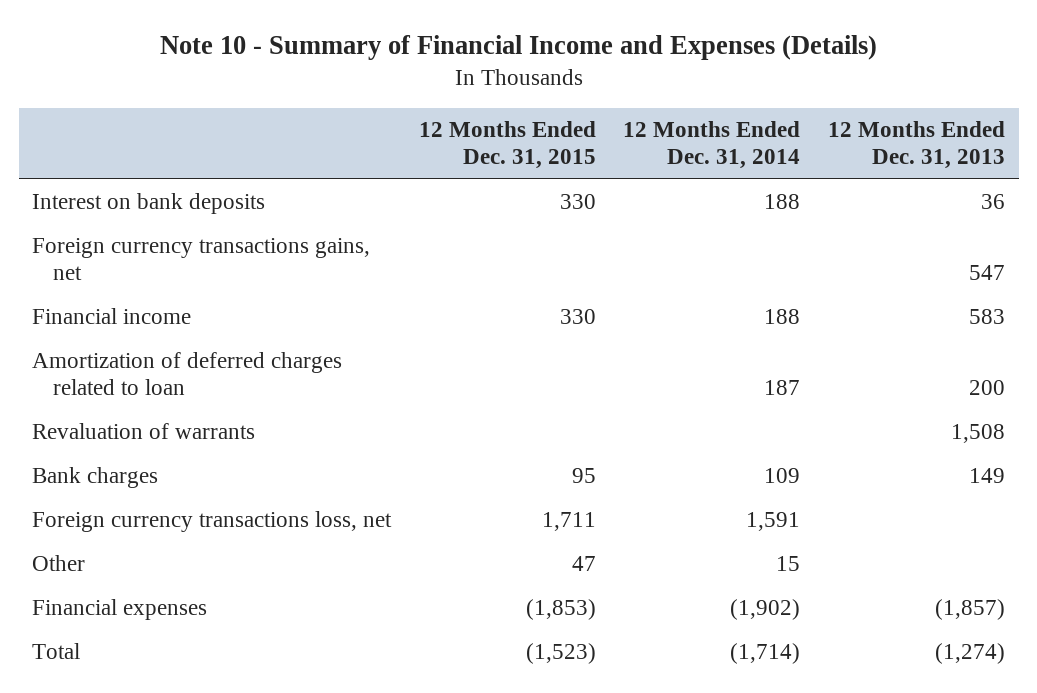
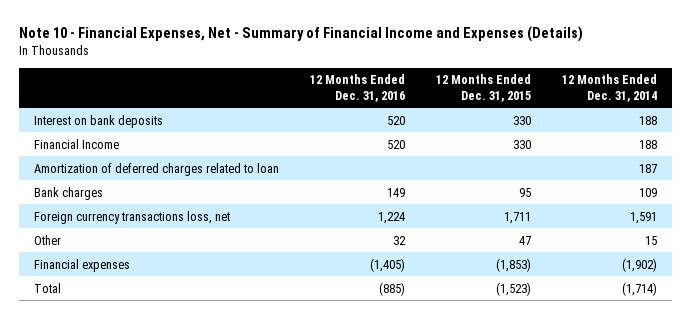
[159,35,877,61] Note 10 - Summary of Financial Income and Expenses (Details) -> [19,26,584,43] Note 10 - Financial Expenses, Net - Summary of Financial Income and Expenses (Details)
[828,121,1006,170] 12 Months Ended Dec. 31, 2013 -> none
none -> [310,74,406,102] 12 Months Ended Dec. 31, 2016
[32,238,371,281] Foreign currency transactions gains, net -> none
[32,308,192,325] Financial income -> [34,138,120,149] Financial Income
[32,423,256,440] Revaluation of warrants -> none

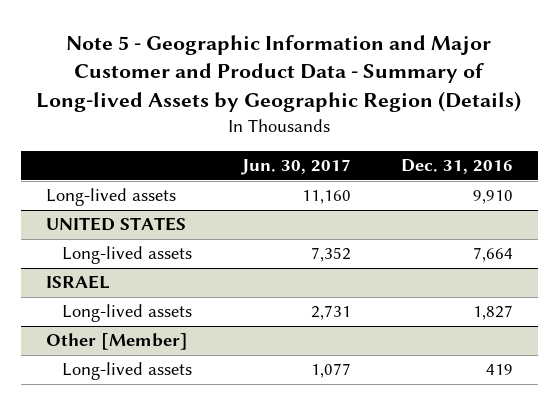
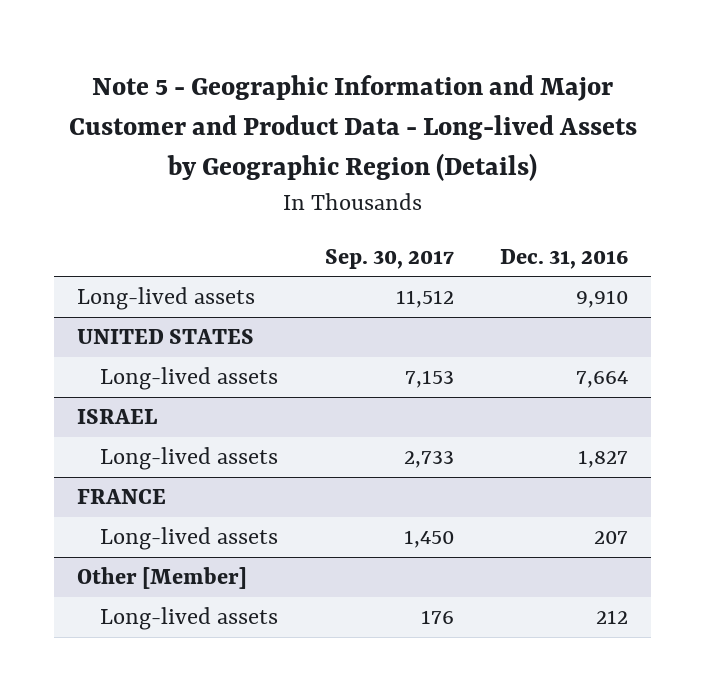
[36,34,522,113] Note 5 - Geographic Information and Major Customer and Product Data - Summary of Long-lived Assets by Geographic Region (Details) -> [68,74,637,182] Note 5 - Geographic Information and Major Customer and Product Data - Long-lived Assets by Geographic Region (Details)
[240,159,351,176] Jun. 30, 2017 -> none
none -> [324,248,454,269] Sep. 30, 2017
none -> [77,489,167,505] FRANCE
none -> [100,527,279,551] Long-lived assets
[485,364,513,376] 419 -> [595,610,628,625] 212

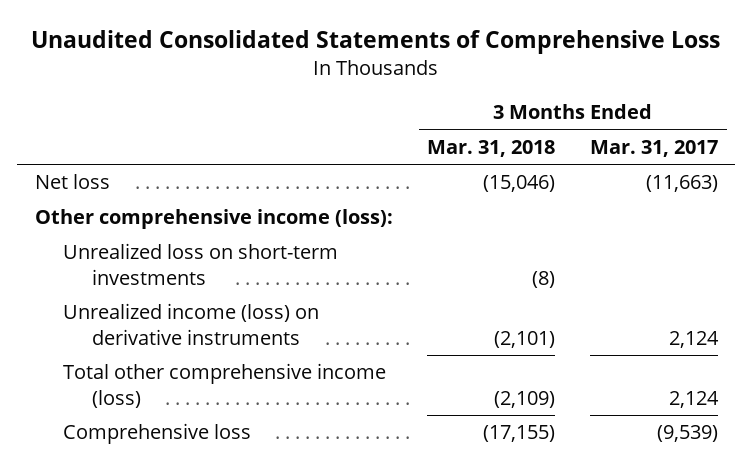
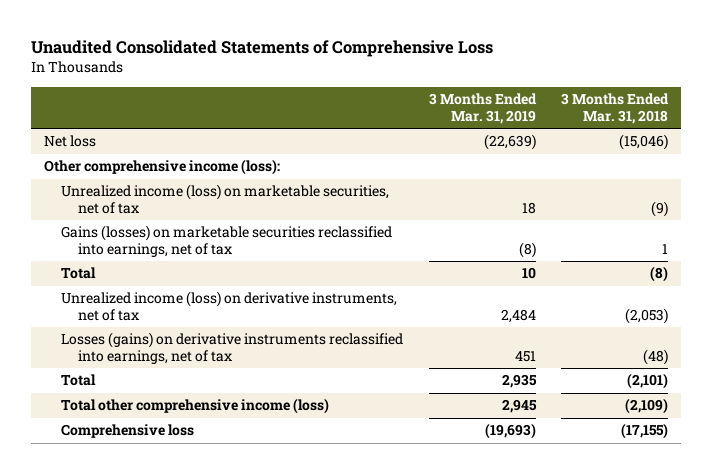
[590,139,719,157] Mar. 31, 2017 -> none
none -> [428,93,537,124] 3 Months Ended Mar. 31, 2019
[63,243,339,285] Unrealized loss on short-term investments -> [61,184,390,215] Unrealized income (loss) on marketable securities, net of tax
[532,270,556,288] (8) -> [651,201,669,218] (9)
none -> [61,225,393,258] Gains (losses) on marketable securities reclassified into earnings, net of tax
none -> [61,267,97,280] Total
[63,303,320,345] Unrealized income (loss) on derivative instruments -> [61,291,398,322] Unrealized income (loss) on derivative instruments, net of tax
[494,330,556,348] (2,101) -> [625,308,669,325] (2,053)
none -> [61,332,404,365] Losses (gains) on derivative instruments reclassified into earnings, net of tax
none -> [61,374,97,387] Total

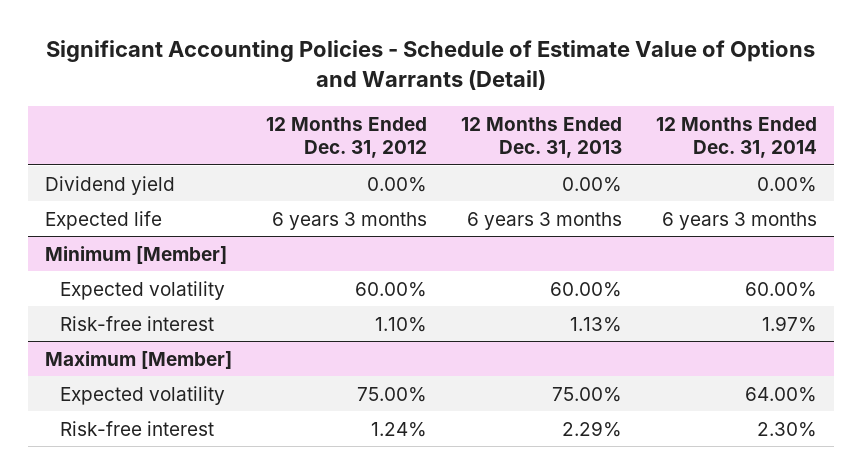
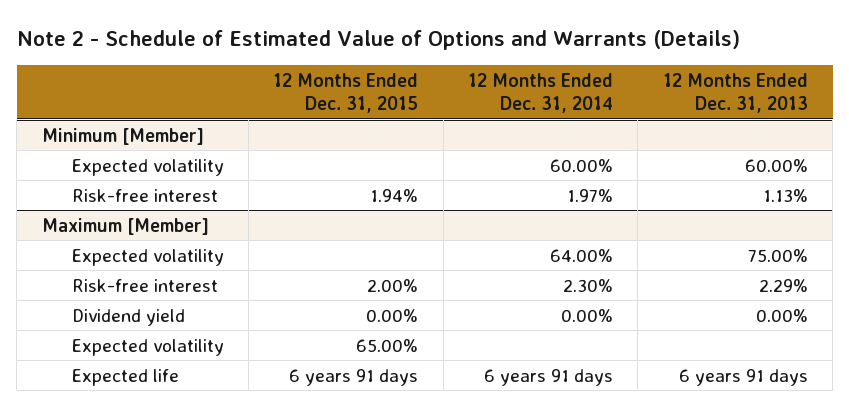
[45,40,815,90] Significant Accounting Policies - Schedule of Estimate Value of Options and Warrants (Detail) -> [16,30,740,51] Note 2 - Schedule of Estimated Value of Options and Warrants (Details)
[265,116,427,159] 12 Months Ended Dec. 31, 2012 -> none
none -> [273,72,419,114] 12 Months Ended Dec. 31, 2015
[44,175,175,195] Dividend yield -> none
[44,210,162,230] Expected life -> none
none -> [71,308,185,326] Dividend yield
none -> [71,338,224,356] Expected volatility
none -> [71,368,179,386] Expected life

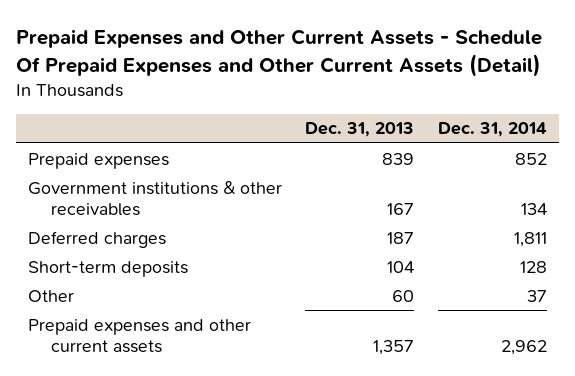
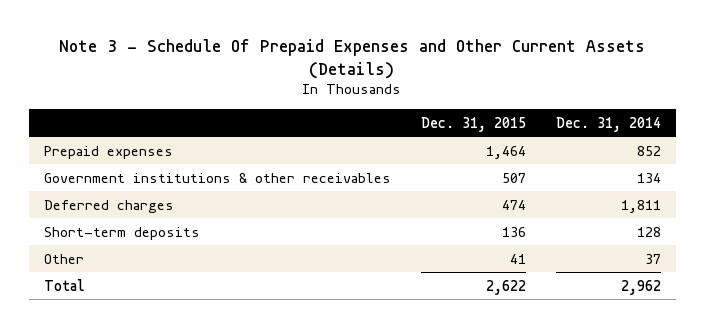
[15,28,542,77] Prepaid Expenses and Other Current Assets - Schedule Of Prepaid Expenses and Other Current Assets (Detail) -> [59,38,646,79] Note 3 - Schedule Of Prepaid Expenses and Other Current Assets (Details)
[305,122,415,138] Dec. 31, 2013 -> none
none -> [420,116,526,132] Dec. 31, 2015
[27,318,251,354] Prepaid expenses and other current assets -> [43,278,85,291] Total

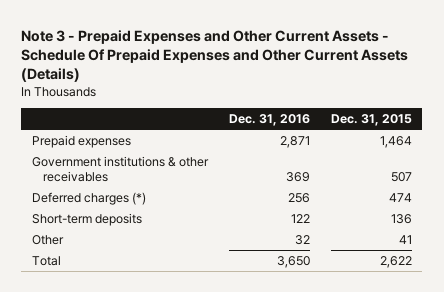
[59,38,646,79] Note 3 - Schedule Of Prepaid Expenses and Other Current Assets (Details) -> [21,29,409,83] Note 3 - Prepaid Expenses and Other Current Assets - Schedule Of Prepaid Expenses and Other Current Assets (Details)
[555,116,661,132] Dec. 31, 2014 -> none
none -> [228,114,310,127] Dec. 31, 2016
[43,199,174,213] Deferred charges -> [31,191,146,205] Deferred charges (*)

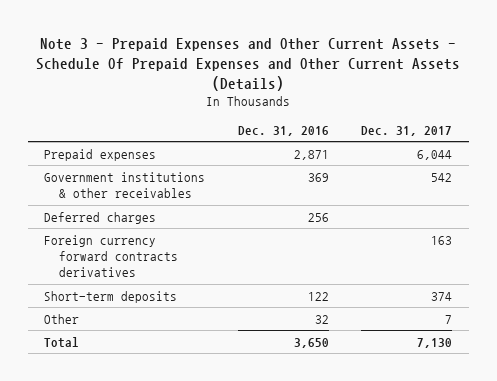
[330,114,412,127] Dec. 31, 2015 -> none
none -> [361,125,453,136] Dec. 31, 2017
[31,191,146,205] Deferred charges (*) -> [44,211,157,224] Deferred charges
none -> [44,234,179,278] Foreign currency forward contracts derivatives

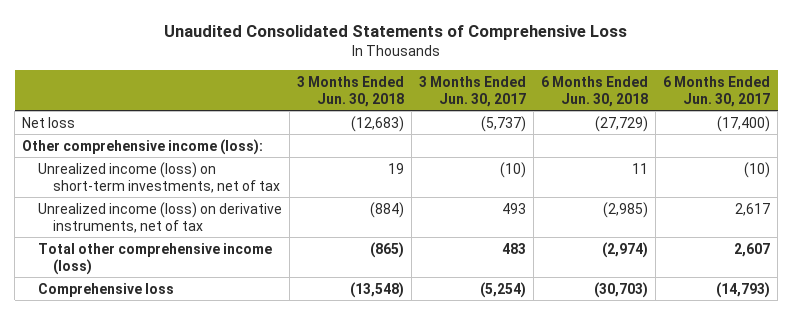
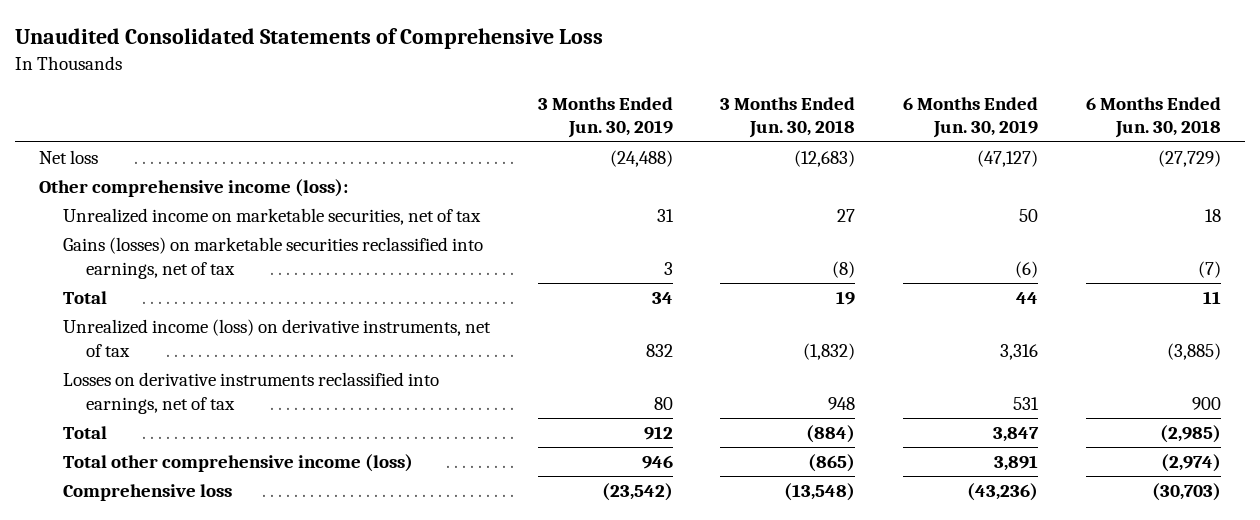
[418,75,526,107] 3 Months Ended Jun. 30, 2017 -> none
[663,75,771,107] 6 Months Ended Jun. 30, 2017 -> none
none -> [537,96,673,139] 3 Months Ended Jun. 30, 2019
none -> [903,96,1039,139] 6 Months Ended Jun. 30, 2019
[37,161,281,193] Unrealized income (loss) on short-term investments, net of tax -> [62,208,481,226] Unrealized income on marketable securities, net of tax
[387,162,404,174] 19 -> [837,209,856,223] 27
[632,162,649,174] 11 -> [1205,209,1222,223] 18
none -> [62,237,483,279] Gains (losses) on marketable securities reclassified into earnings, net of tax
none -> [62,291,107,305] Total
[369,201,404,218] (884) -> [803,342,856,360] (1,832)
[603,201,649,218] (2,985) -> [1167,342,1222,360] (3,885)
none -> [62,372,439,414] Losses on derivative instruments reclassified into earnings, net of tax
none -> [62,426,107,440] Total

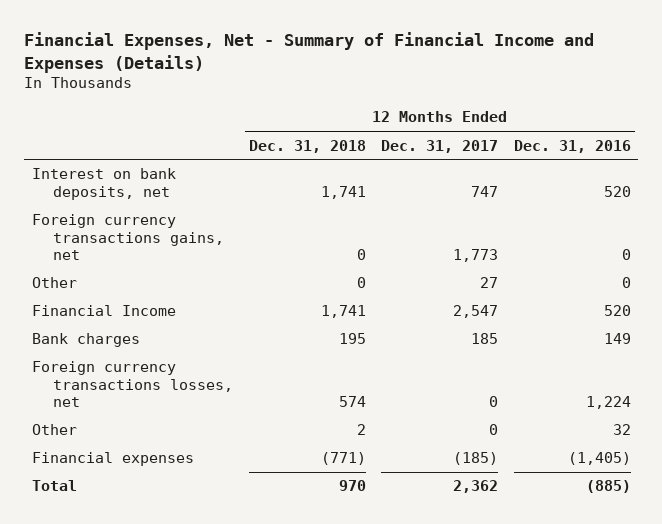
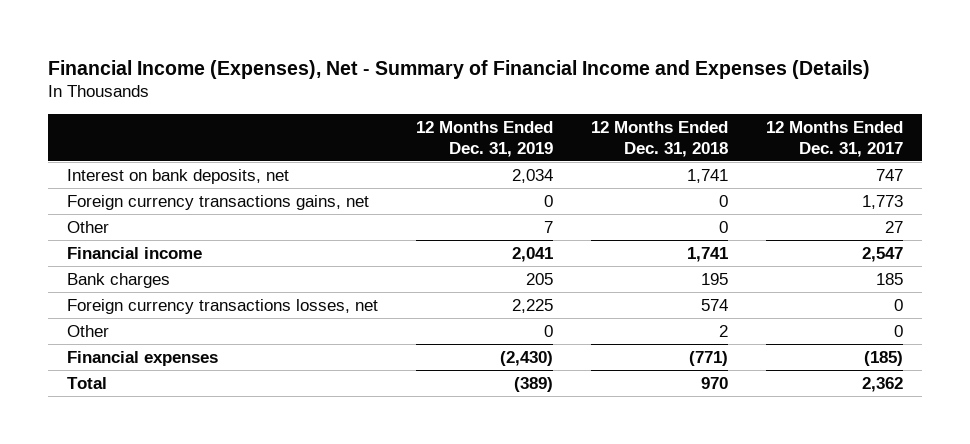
[23,32,594,73] Financial Expenses, Net - Summary of Financial Income and Expenses (Details) -> [48,59,871,79] Financial Income (Expenses), Net - Summary of Financial Income and Expenses (Details)
[513,139,631,153] Dec. 31, 2016 -> none
none -> [416,121,554,157] 12 Months Ended Dec. 31, 2019
[31,305,176,317] Financial Income -> [67,246,203,259] Financial income

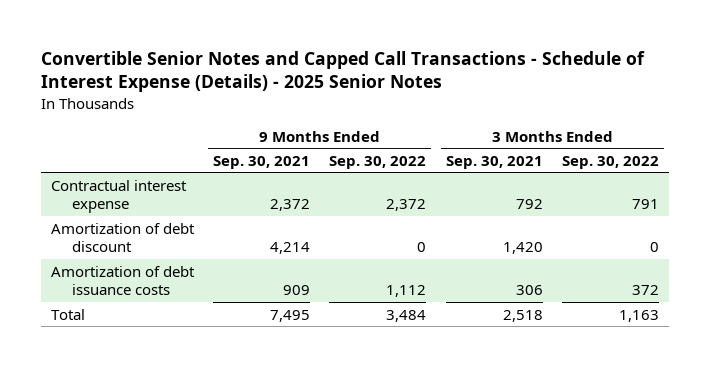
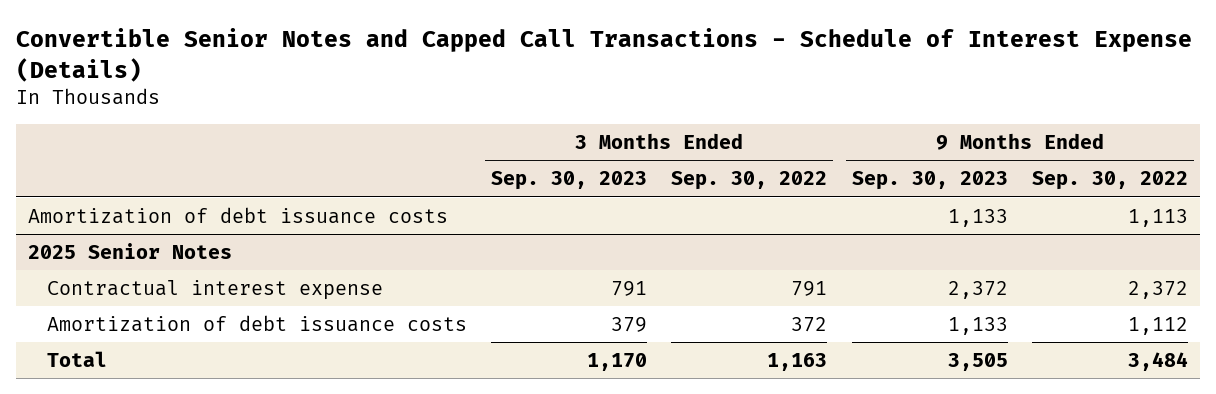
[41,50,646,93] Convertible Senior Notes and Capped Call Transactions - Schedule of Interest Expense (Details) - 2025 Senior Notes -> [16,27,1193,82] Convertible Senior Notes and Capped Call Transactions - Schedule of Interest Expense (Details)
[213,155,311,169] Sep. 30, 2021 -> none
[445,155,543,169] Sep. 30, 2021 -> none
none -> [491,171,648,191] Sep. 30, 2023
none -> [851,171,1008,191] Sep. 30, 2023
none -> [28,207,449,225] Amortization of debt issuance costs
none -> [28,243,233,260] 2025 Senior Notes
[50,222,195,253] Amortization of debt discount -> none

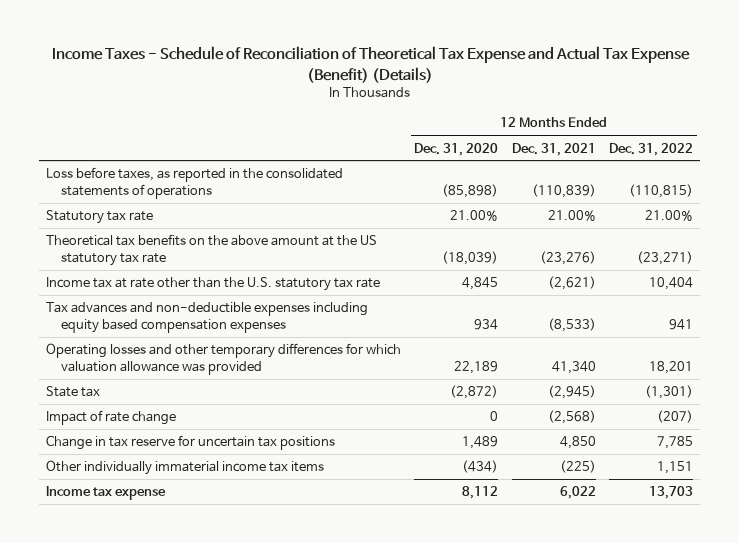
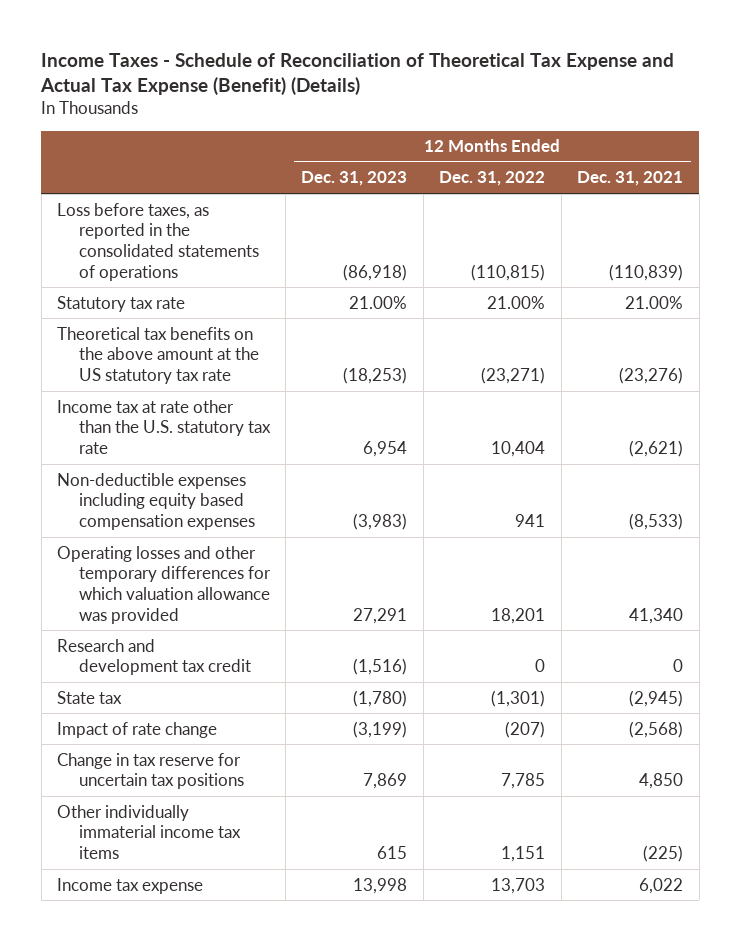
[414,142,499,156] Dec. 31, 2020 -> none
none -> [301,171,408,187] Dec. 31, 2023
[46,302,369,333] Tax advances and non-deductible expenses including equity based compensation expenses -> [57,472,255,530] Non-deductible expenses including equity based compensation expenses
none -> [57,638,251,676] Research and development tax credit

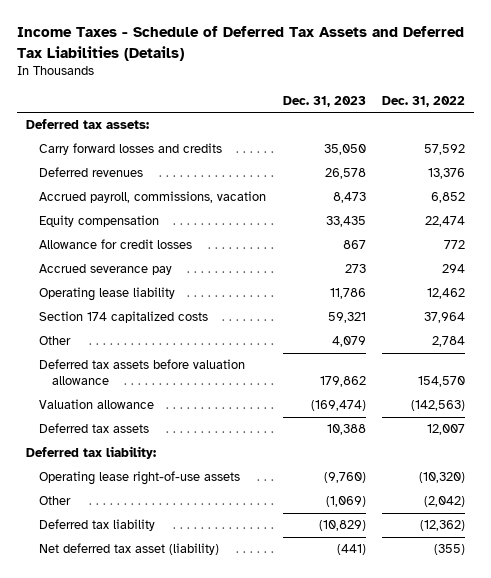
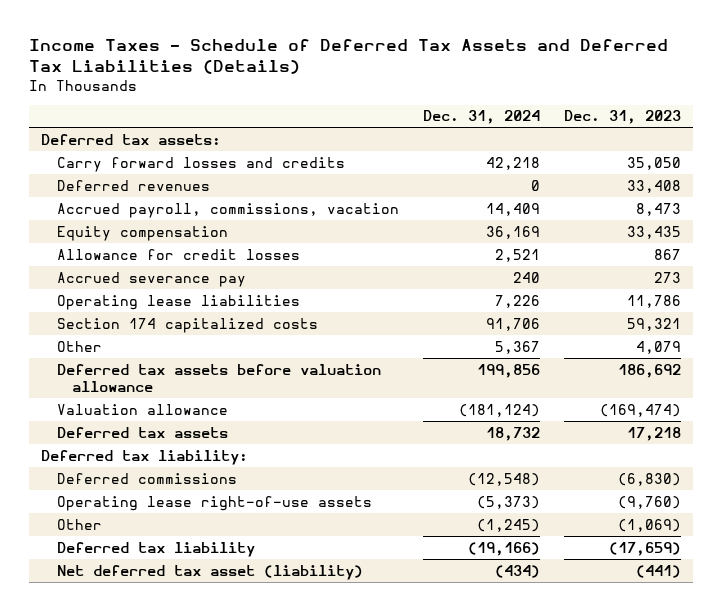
[382,95,466,107] Dec. 31, 2022 -> none
none -> [422,110,540,125] Dec. 31, 2024
[324,168,366,180] 26,578 -> [626,179,681,193] 33,408
[38,287,175,302] Operating lease liability -> [56,294,300,310] Operating lease liabilities
[319,375,366,387] 179,862 -> [617,363,681,378] 186,692
[326,424,366,436] 10,388 -> [626,426,681,441] 17,218
none -> [56,472,237,484] Deferred commissions
[318,520,366,532] (10,829) -> [608,541,681,556] (17,659)

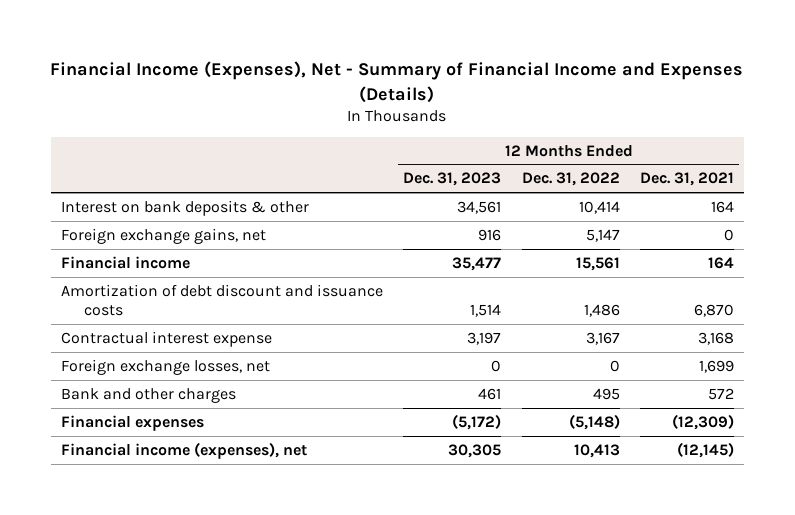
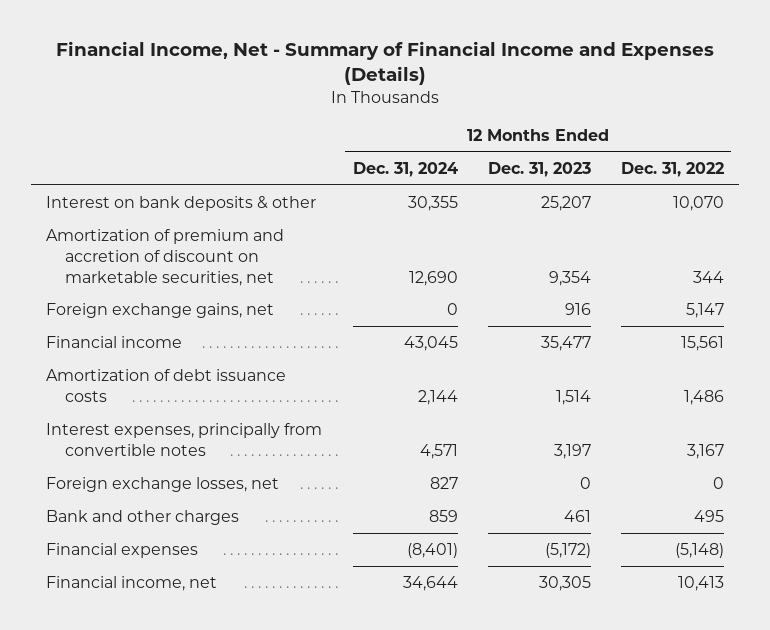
[50,61,744,103] Financial Income (Expenses), Net - Summary of Financial Income and Expenses (Details) -> [56,41,715,86] Financial Income, Net - Summary of Financial Income and Expenses (Details)
[639,172,734,187] Dec. 31, 2021 -> none
none -> [352,161,458,177] Dec. 31, 2024
[457,200,502,214] 34,561 -> [540,196,591,212] 25,207
[578,200,620,214] 10,414 -> [672,196,724,212] 10,070
none -> [46,229,285,286] Amortization of premium and accretion of discount on marketable securities, net
[61,283,384,317] Amortization of debt discount and issuance costs -> [46,369,287,402] Amortization of debt issuance costs
[61,330,273,347] Contractual interest expense -> [46,423,323,456] Interest expenses, principally from convertible notes
[61,441,308,459] Financial income (expenses), net -> [46,576,218,592] Financial income, net

